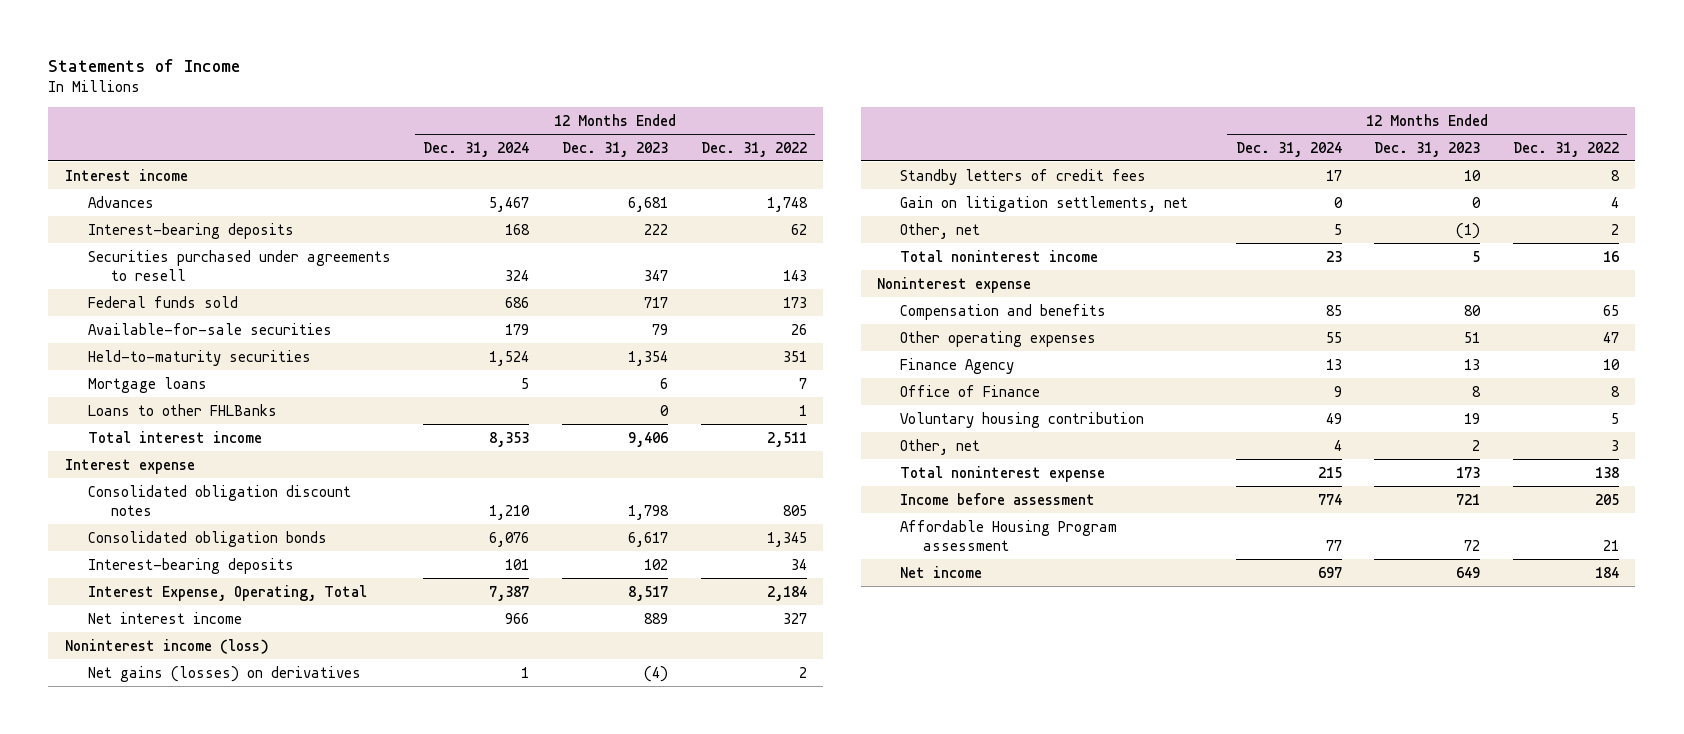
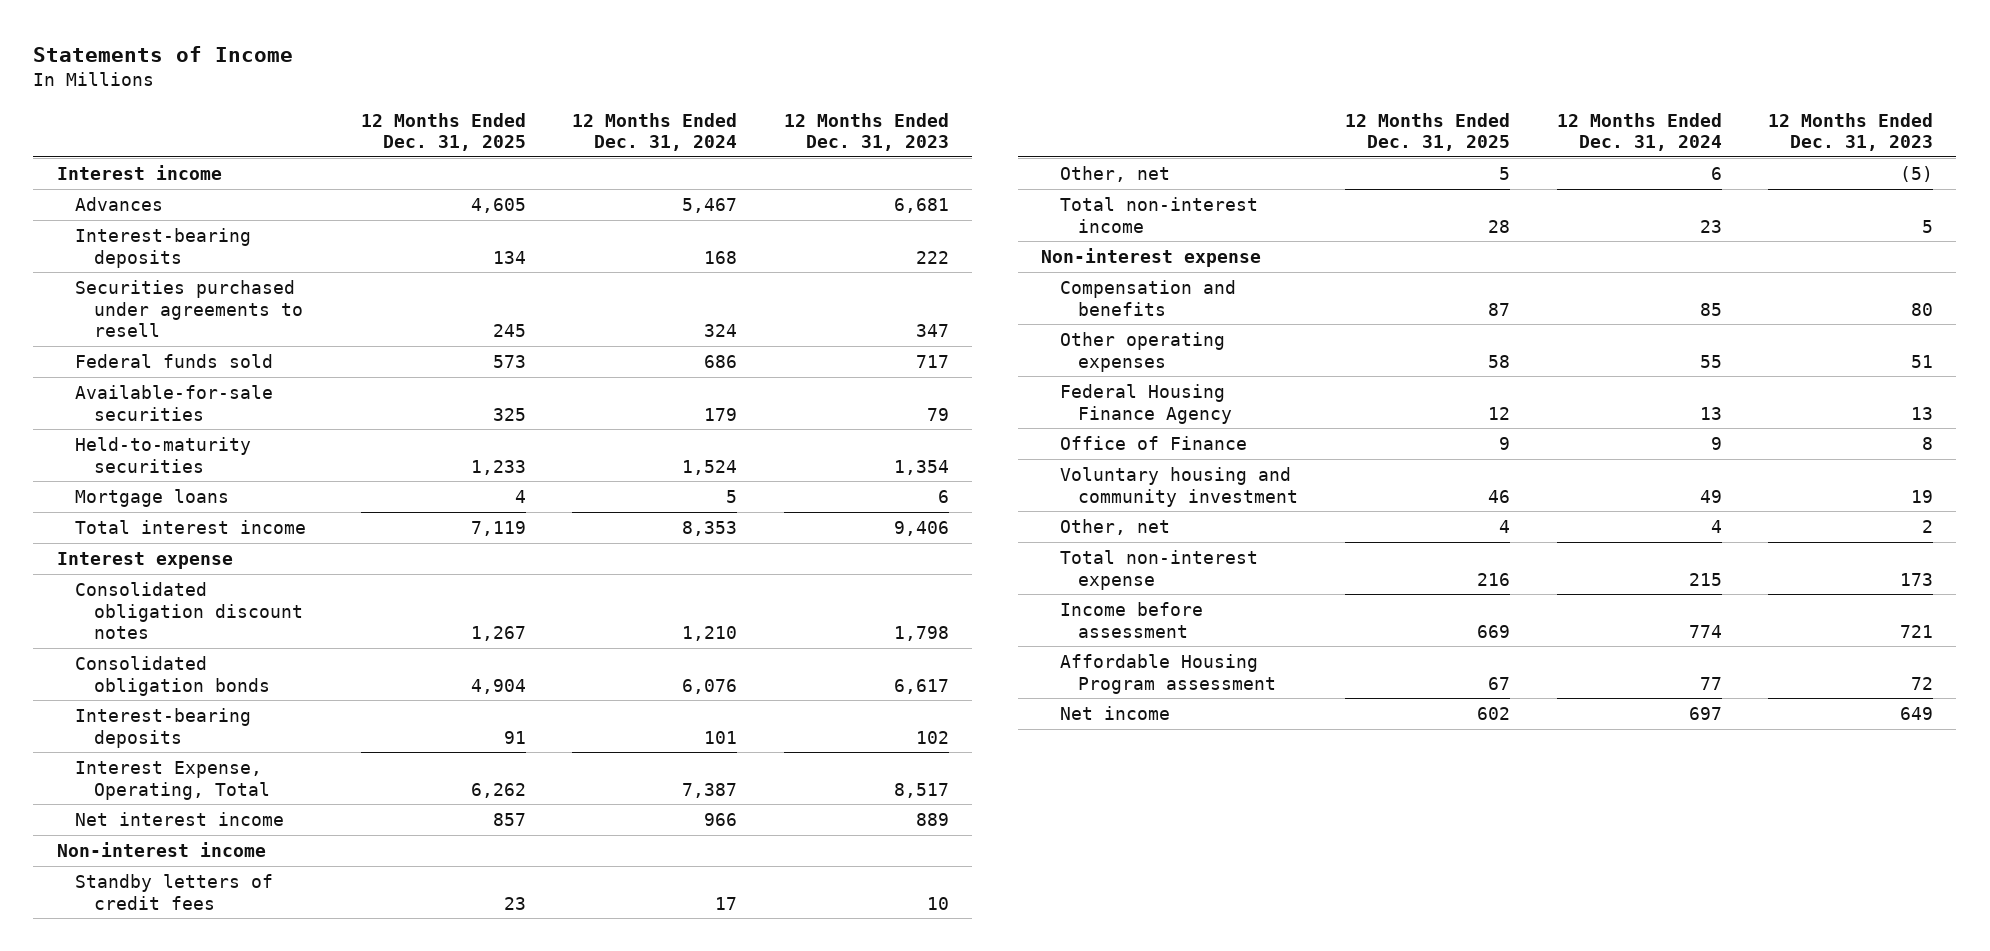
[700,141,807,157] Dec. 31, 2022 -> none
none -> [360,112,526,151] 12 Months Ended Dec. 31, 2025
[87,403,277,416] Loans to other FHLBanks -> none
[87,665,361,682] Net gains (losses) on derivatives -> none
[64,638,269,654] Noninterest income (loss) -> [56,842,266,858] Non-interest income
[899,195,1188,212] Gain on litigation settlements, net -> none
[1333,223,1342,235] 5 -> [1710,167,1722,181] 6
[1456,222,1481,239] (1) -> [1900,166,1934,183] (5)
[899,249,1098,262] Total noninterest income -> [1059,197,1258,233] Total non-interest income
[876,276,1031,293] Noninterest expense -> [1040,248,1261,268] Non-interest expense
[899,357,1014,374] Finance Agency -> [1059,384,1233,424] Federal Housing Finance Agency
[899,411,1144,428] Voluntary housing contribution -> [1059,467,1299,507] Voluntary housing and community investment
[899,465,1105,482] Total noninterest expense -> [1059,550,1258,590] Total non-interest expense

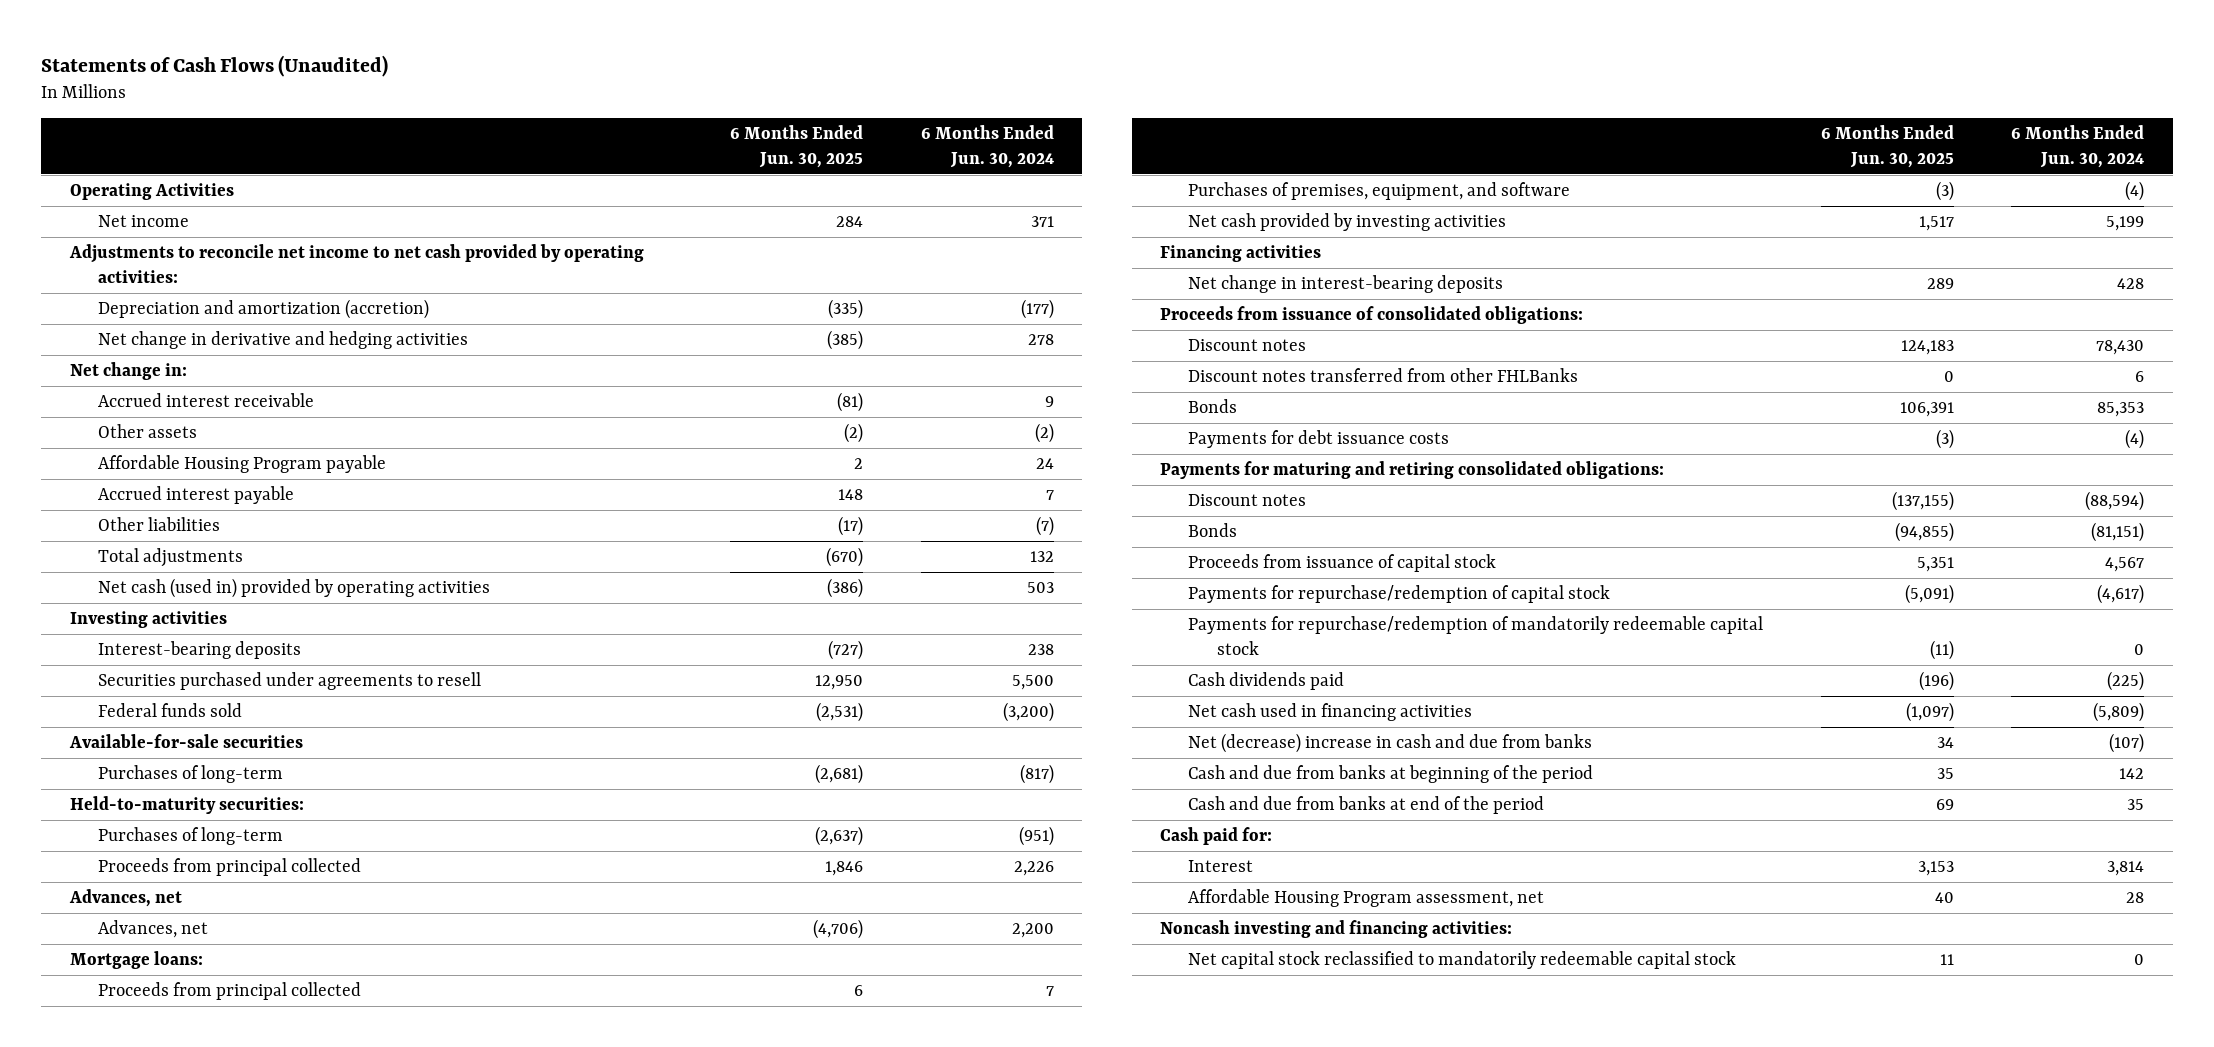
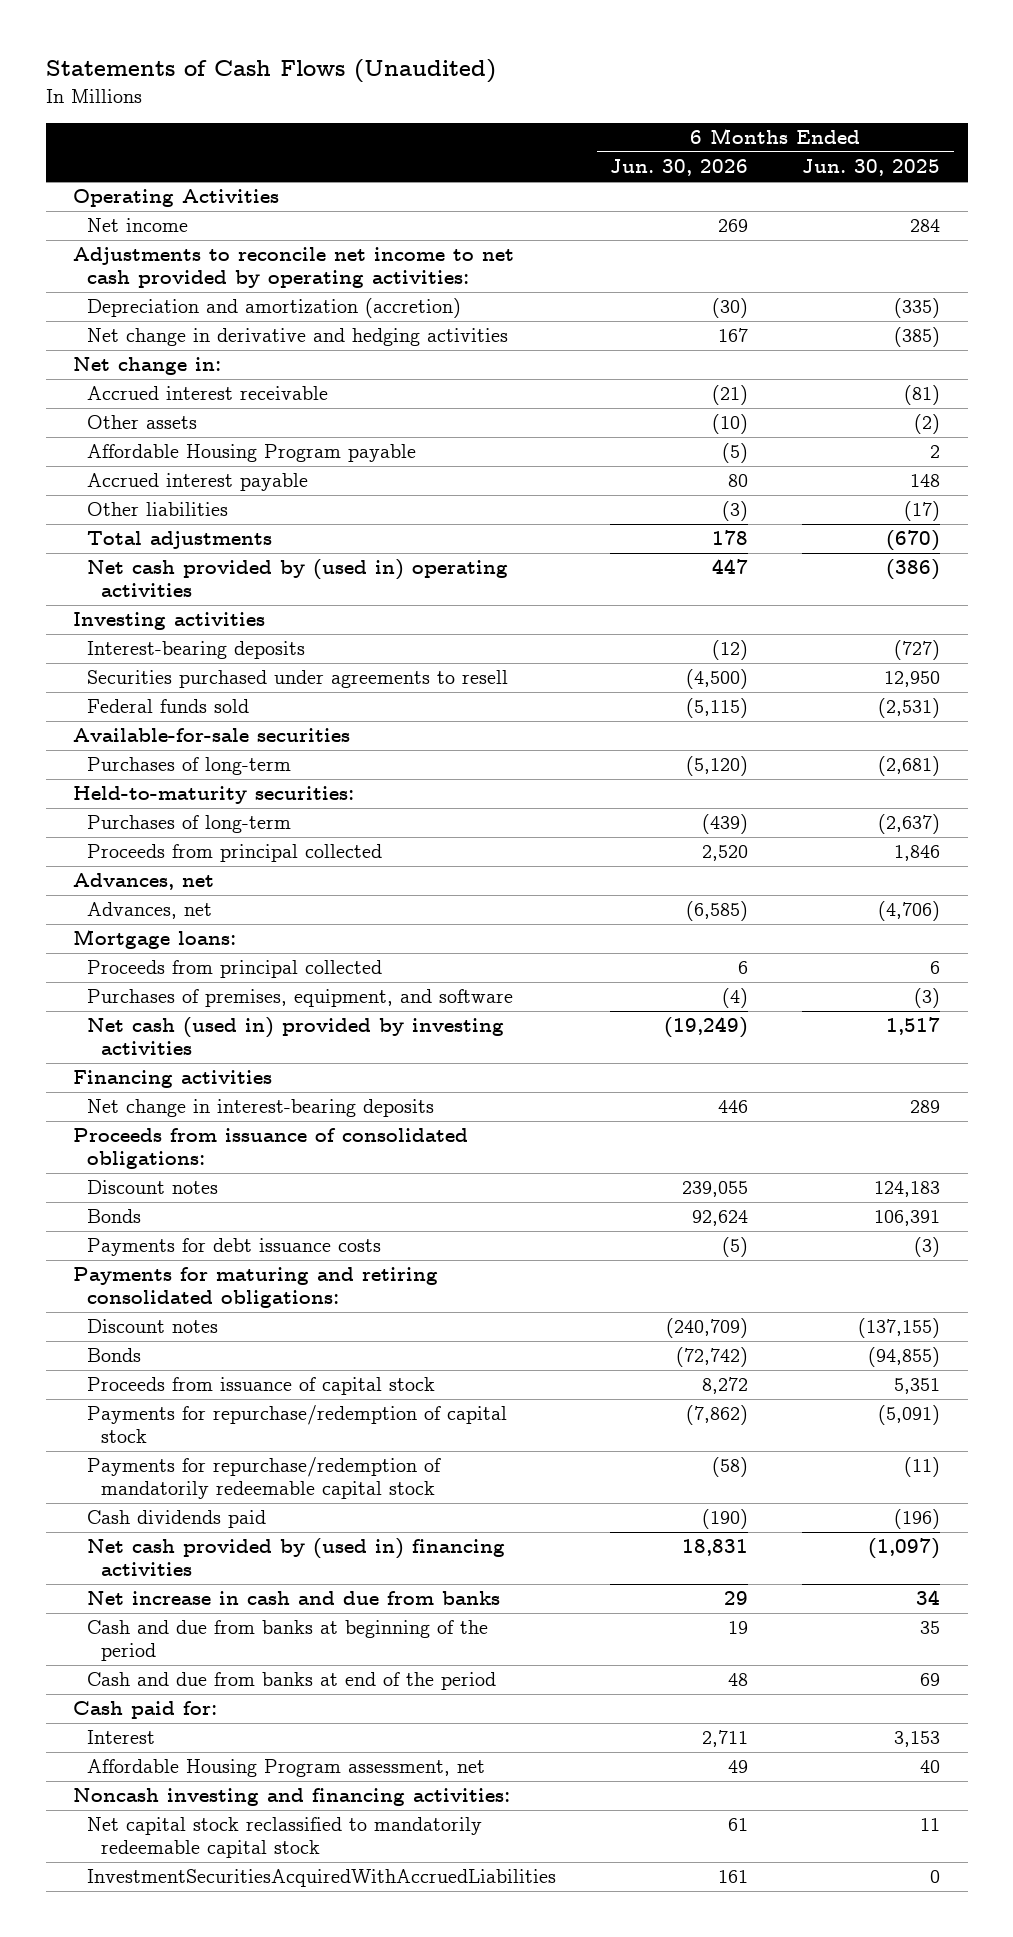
[920,125,1054,168] 6 Months Ended Jun. 30, 2024 -> none
none -> [610,159,749,177] Jun. 30, 2026
[97,578,490,599] Net cash (used in) provided by operating activities -> [86,559,508,598] Net cash provided by (used in) operating activities
[1188,213,1507,232] Net cash provided by investing activities -> [86,1017,504,1056] Net cash (used in) provided by investing activities
[1188,368,1579,383] Discount notes transferred from other FHLBanks -> none
[1188,703,1473,722] Net cash used in financing activities -> [86,1538,505,1577] Net cash provided by (used in) financing activities
[1188,733,1593,754] Net (decrease) increase in cash and due from banks -> [86,1591,500,1606] Net increase in cash and due from banks
none -> [86,1869,556,1888] InvestmentSecuritiesAcquiredWithAccruedLiabilities

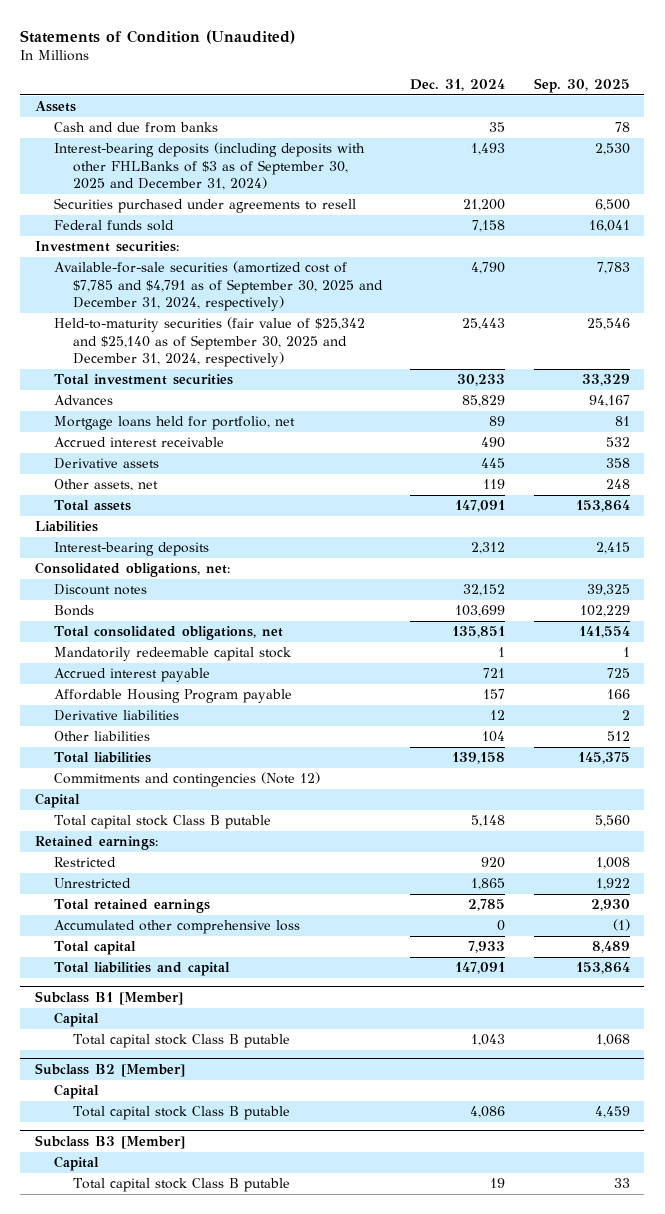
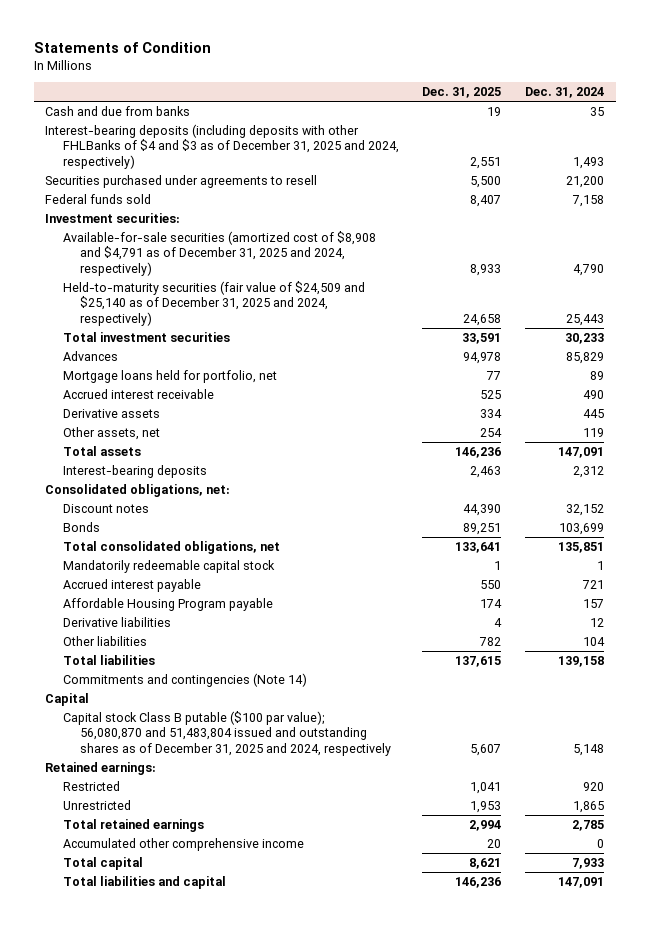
[20,29,296,44] Statements of Condition (Unaudited) -> [33,42,211,54] Statements of Condition
[534,78,631,94] Sep. 30, 2025 -> none
none -> [422,87,502,99] Dec. 31, 2025
[34,101,76,113] Assets -> none
[53,142,365,191] Interest-bearing deposits (including deposits with other FHLBanks of $3 as of September 30, 2025 and December 31, 2024) -> [45,123,399,169] Interest-bearing deposits (including deposits with other FHLBanks of $4 and $3 as of December 31, 2025 and 2024, respectively)
[53,261,383,312] Available-for-sale securities (amortized cost of $7,785 and $4,791 as of September 30, 2025 and December 31, 2024, respectively) -> [62,230,376,276] Available-for-sale securities (amortized cost of $8,908 and $4,791 as of December 31, 2025 and 2024, respectively)
[53,317,365,368] Held-to-maturity securities (fair value of $25,342 and $25,140 as of September 30, 2025 and December 31, 2024, respectively) -> [62,280,365,326] Held-to-maturity securities (fair value of $24,509 and $25,140 as of December 31, 2025 and 2024, respectively)
[34,521,98,533] Liabilities -> none
[53,772,320,788] Commitments and contingencies (Note 12) -> [62,672,307,687] Commitments and contingencies (Note 14)
[53,815,271,830] Total capital stock Class B putable -> [62,710,391,756] Capital stock Class B putable ($100 par value); 56,080,870 and 51,483,804 issued and outstanding shares as of December 31, 2025 and 2024, respectively
[53,920,300,935] Accumulated other comprehensive loss -> [62,837,304,851] Accumulated other comprehensive income
[34,990,183,1005] Subclass B1 [Member] -> none
[53,1012,99,1028] Capital -> none
[72,1034,290,1049] Total capital stock Class B putable -> none
[34,1062,185,1077] Subclass B2 [Member] -> none
[53,1084,99,1100] Capital -> none
[72,1106,290,1121] Total capital stock Class B putable -> none
[34,1134,185,1149] Subclass B3 [Member] -> none
[53,1156,99,1172] Capital -> none
[72,1178,290,1193] Total capital stock Class B putable -> none

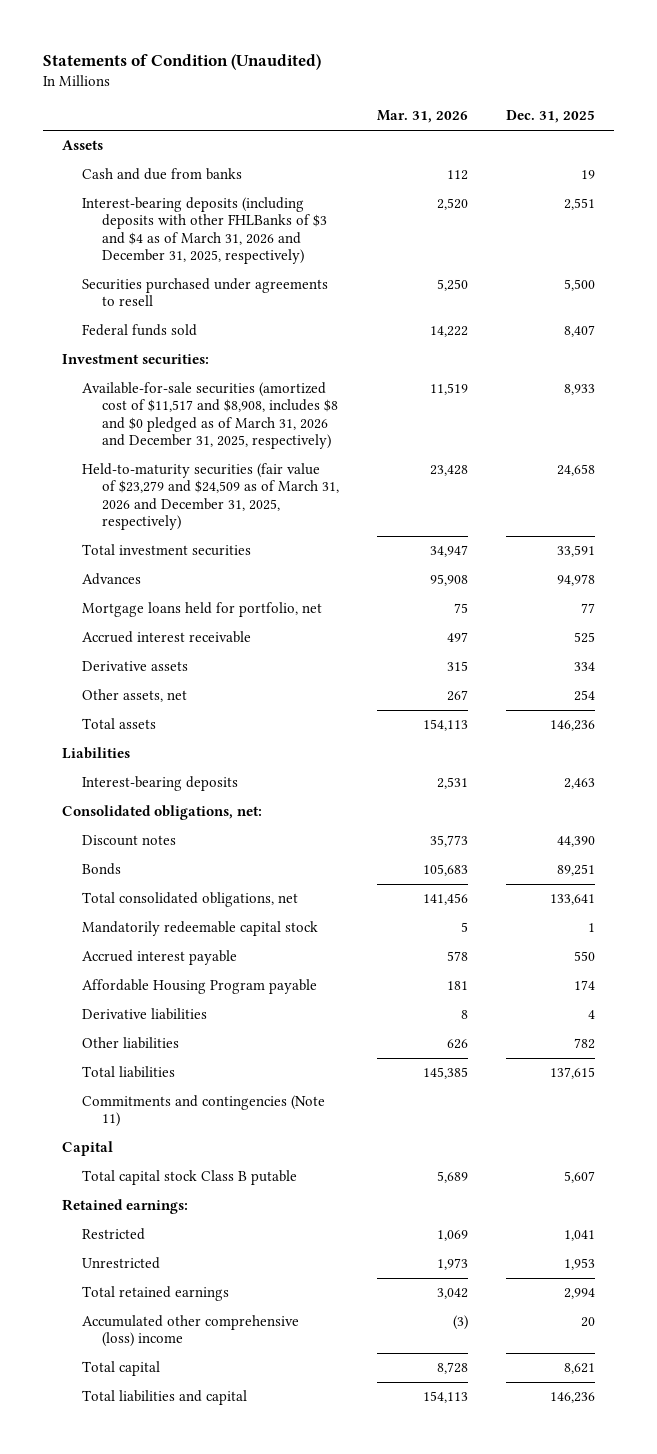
[33,42,211,54] Statements of Condition -> [43,54,322,71] Statements of Condition (Unaudited)
[524,87,604,99] Dec. 31, 2024 -> none
none -> [376,110,468,124] Mar. 31, 2026
none -> [62,140,104,151] Assets
[45,123,399,169] Interest-bearing deposits (including deposits with other FHLBanks of $4 and $3 as of December 31, 2025 and 2024, respectively) -> [82,197,328,264] Interest-bearing deposits (including deposits with other FHLBanks of $3 and $4 as of March 31, 2026 and December 31, 2025, respectively)
[62,230,376,276] Available-for-sale securities (amortized cost of $8,908 and $4,791 as of December 31, 2025 and 2024, respectively) -> [82,382,339,449] Available-for-sale securities (amortized cost of $11,517 and $8,908, includes $8 and $0 pledged as of March 31, 2026 and December 31, 2025, respectively)
[62,280,365,326] Held-to-maturity securities (fair value of $24,509 and $25,140 as of December 31, 2025 and 2024, respectively) -> [82,463,340,530] Held-to-maturity securities (fair value of $23,279 and $24,509 as of March 31, 2026 and December 31, 2025, respectively)
none -> [62,747,131,760] Liabilities
[62,672,307,687] Commitments and contingencies (Note 14) -> [82,1095,326,1128] Commitments and contingencies (Note 11)
[62,710,391,756] Capital stock Class B putable ($100 par value); 56,080,870 and 51,483,804 issued and outstanding shares as of December 31, 2025 and 2024, respectively -> [82,1170,298,1186] Total capital stock Class B putable
[62,837,304,851] Accumulated other comprehensive income -> [82,1315,300,1348] Accumulated other comprehensive (loss) income

